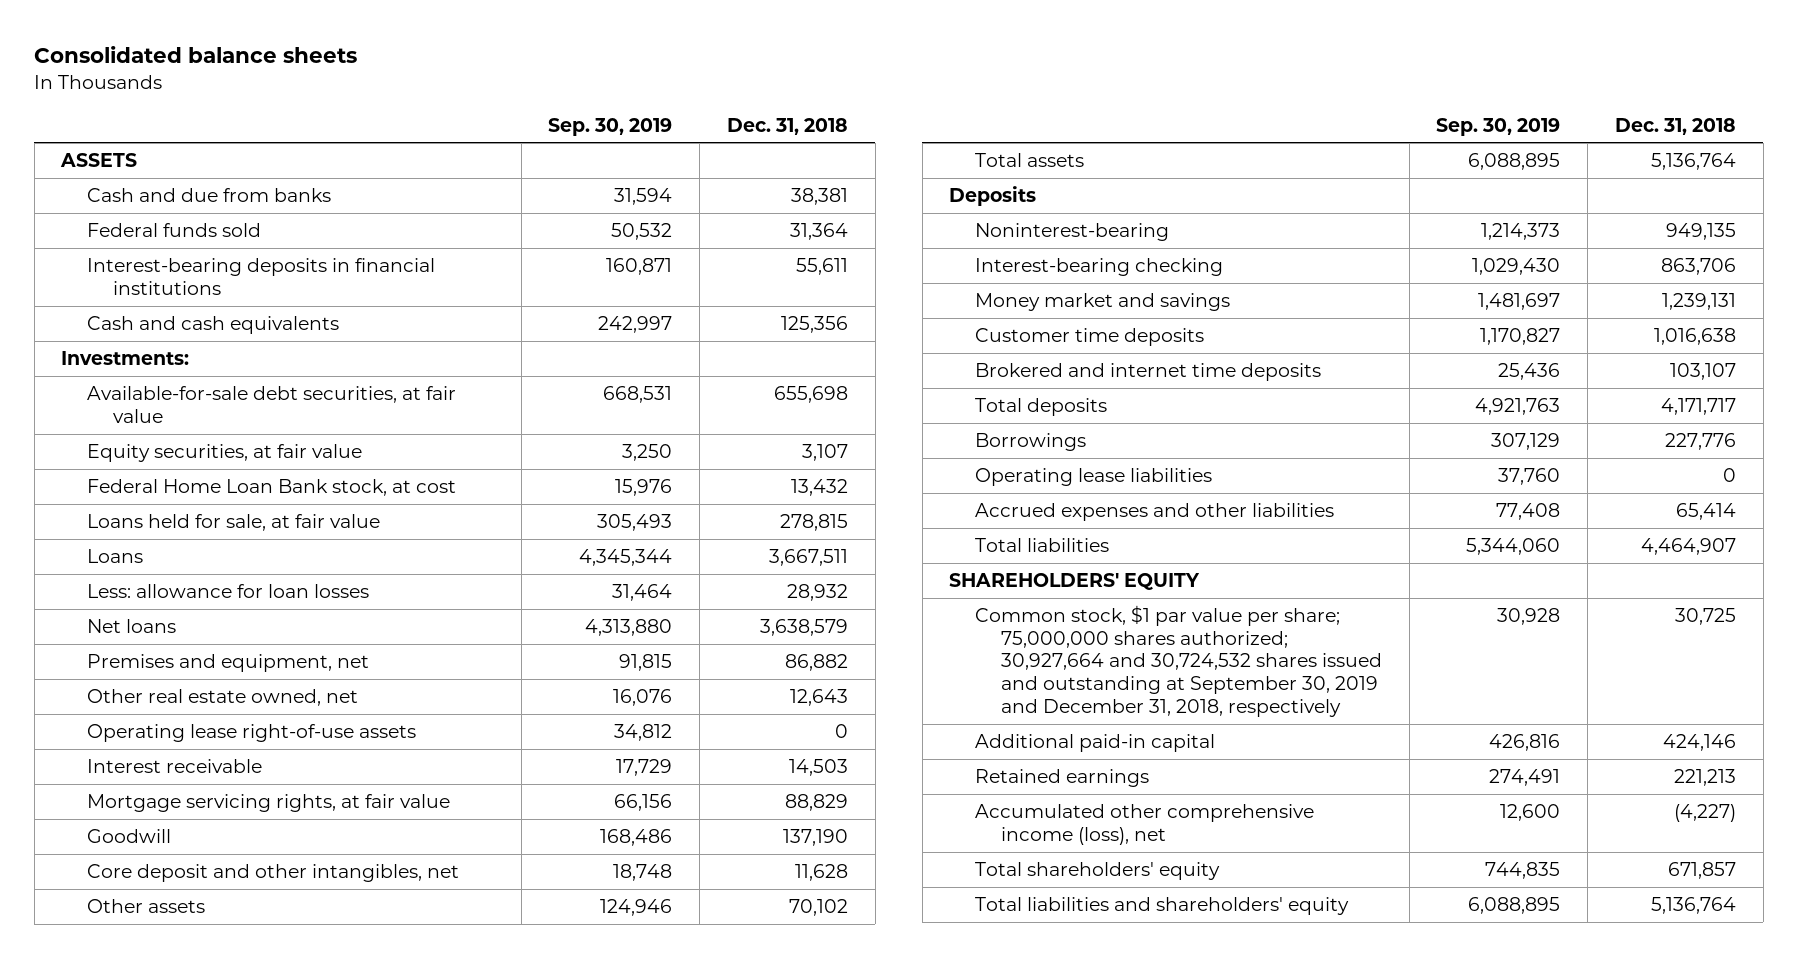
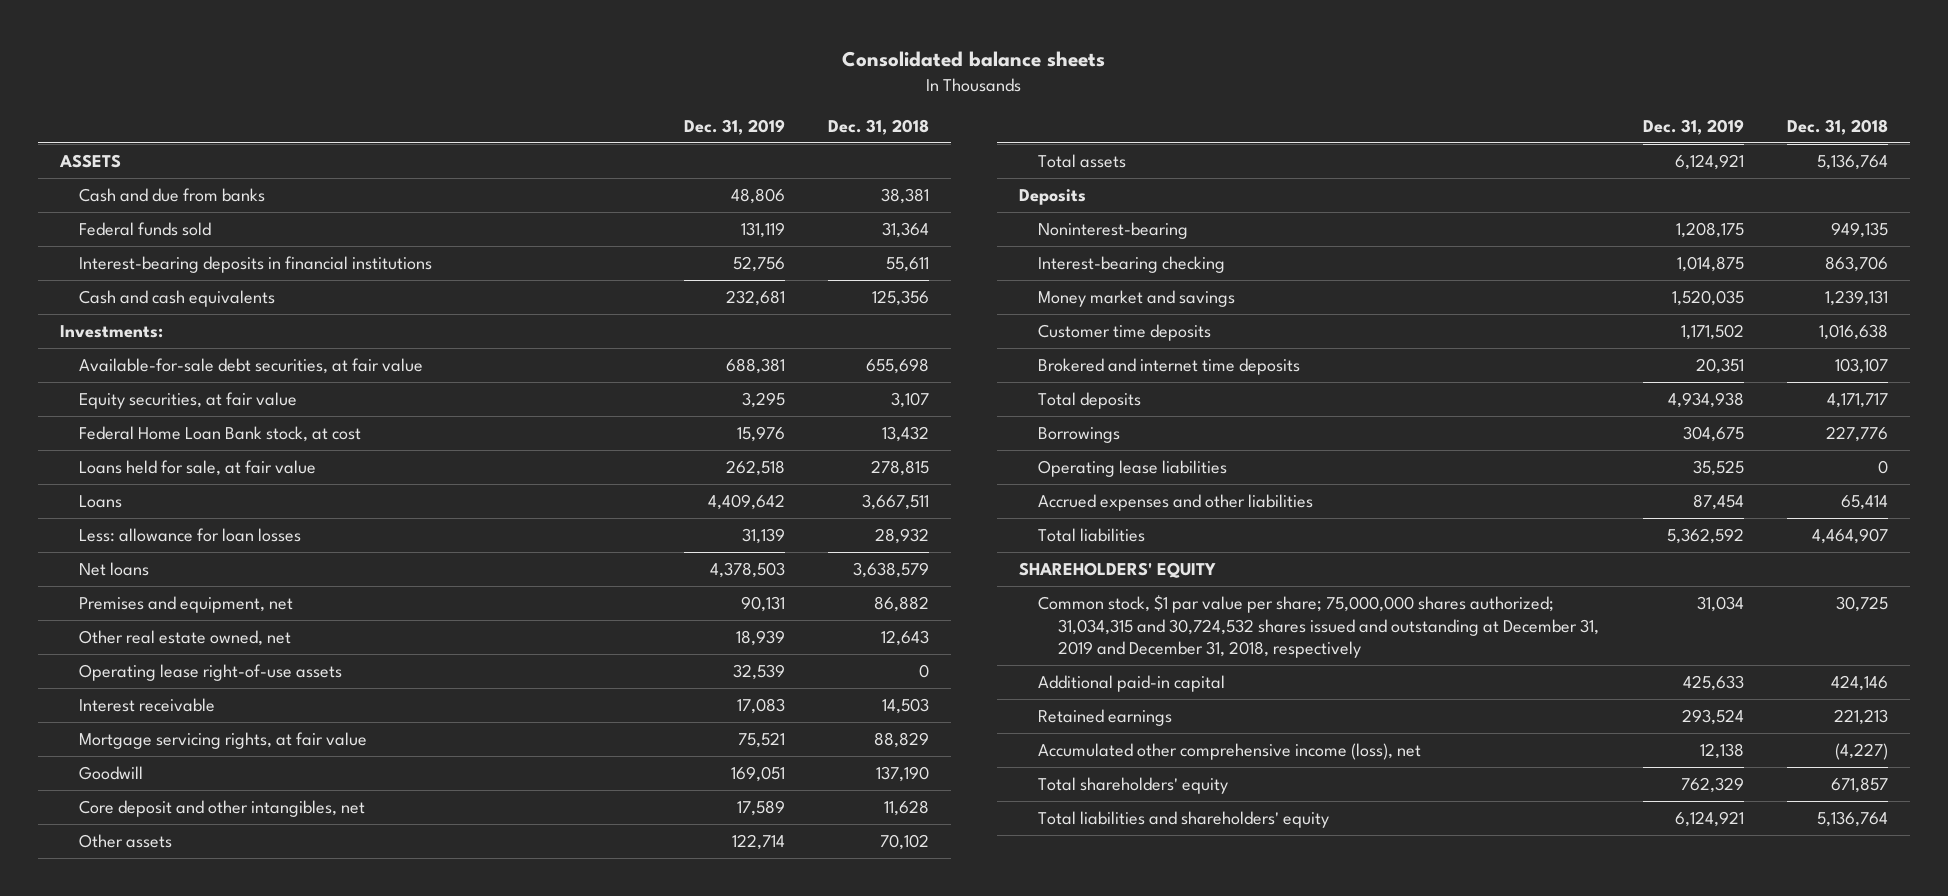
[548,117,673,136] Sep. 30, 2019 -> none
none -> [683,118,785,135] Dec. 31, 2019
[975,605,1382,717] Common stock, $1 par value per share; 75,000,000 shares authorized; 30,927,664 and 30,724,532 shares issued and outstanding at September 30, 2019 and December 31, 2018, respectively -> [1038,594,1599,659] Common stock, $1 par value per share; 75,000,000 shares authorized; 31,034,315 and 30,724,532 shares issued and outstanding at December 31, 2019 and December 31, 2018, respectively

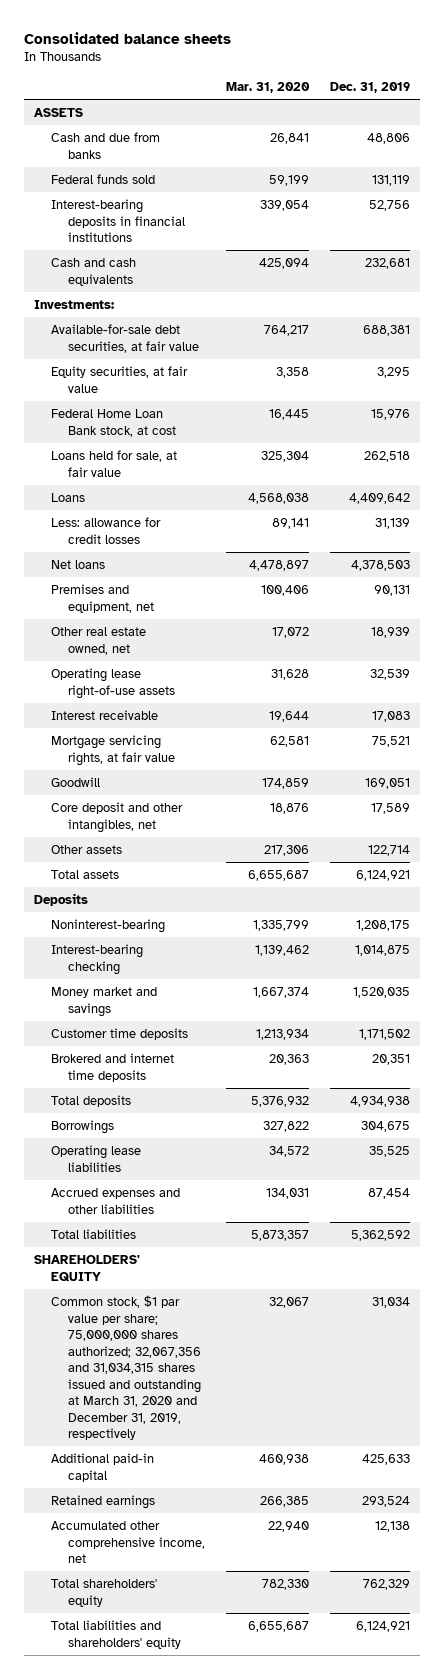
[828,118,930,135] Dec. 31, 2018 -> none
none -> [226,81,311,93] Mar. 31, 2020
[79,527,302,542] Less: allowance for loan losses -> [51,517,162,544] Less: allowance for credit losses
[1038,594,1599,659] Common stock, $1 par value per share; 75,000,000 shares authorized; 31,034,315 and 30,724,532 shares issued and outstanding at December 31, 2019 and December 31, 2018, respectively -> [51,1295,202,1441] Common stock, $1 par value per share; 75,000,000 shares authorized; 32,067,356 and 31,034,315 shares issued and outstanding at March 31, 2020 and December 31, 2019, respectively
[1038,742,1422,760] Accumulated other comprehensive income (loss), net -> [51,1521,206,1564] Accumulated other comprehensive income, net

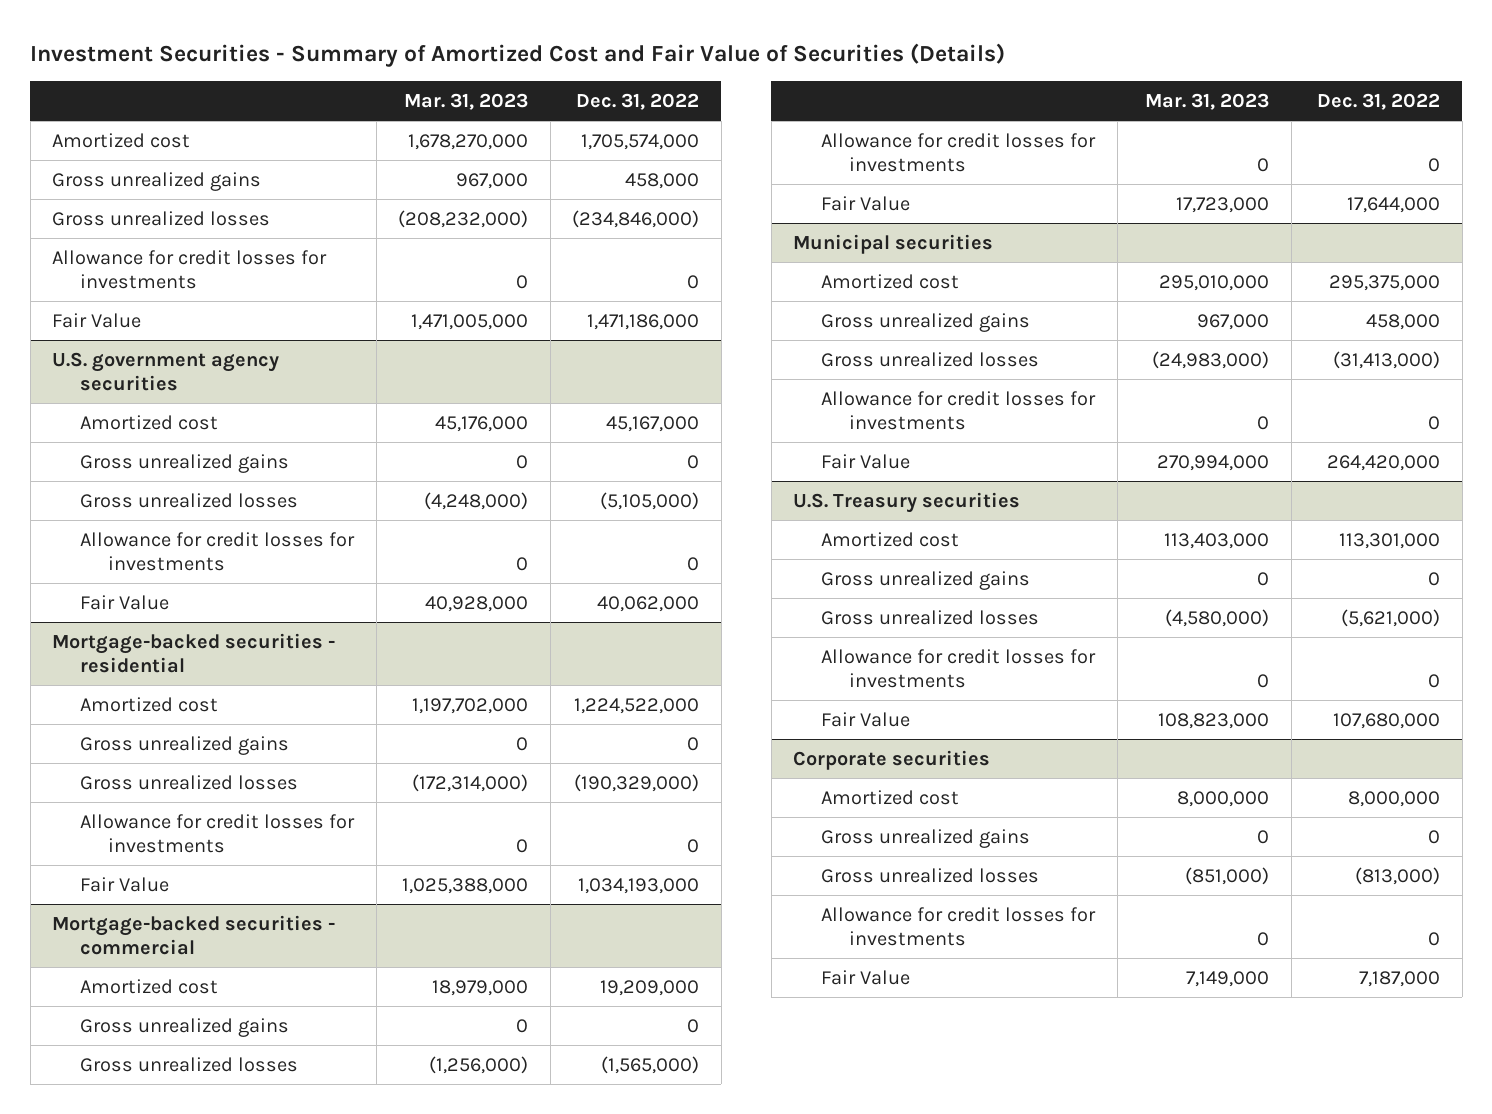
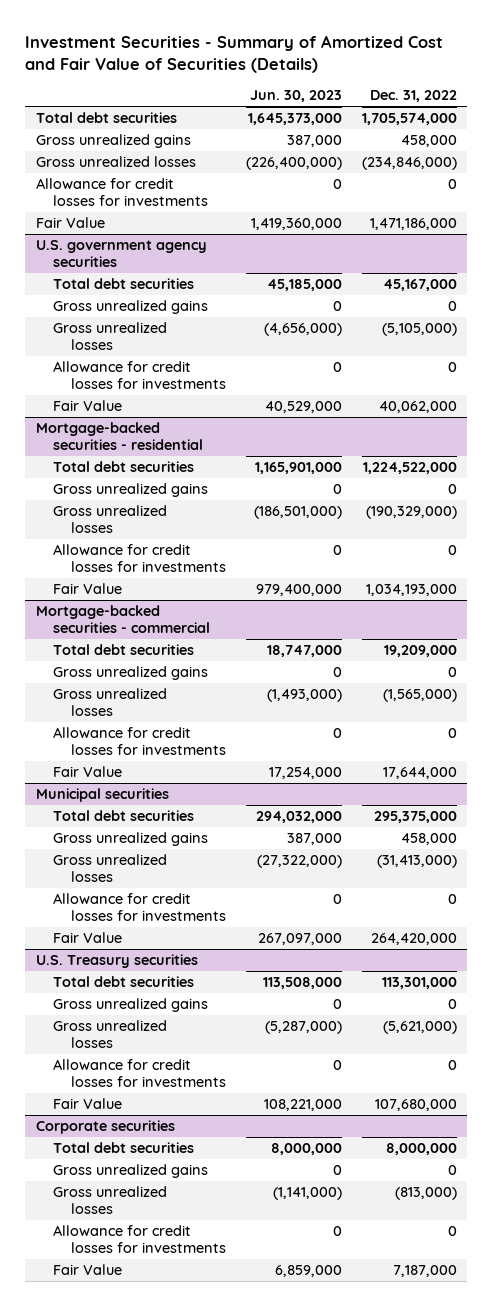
[404,92,529,110] Mar. 31, 2023 -> none
none -> [249,90,342,103] Jun. 30, 2023
[52,133,191,149] Amortized cost -> [35,112,177,124] Total debt securities
[80,415,219,431] Amortized cost -> [53,278,195,290] Total debt securities
[80,697,219,713] Amortized cost -> [53,461,195,473] Total debt securities
[80,979,219,995] Amortized cost -> [53,644,195,656] Total debt securities
[821,274,960,290] Amortized cost -> [53,810,195,822] Total debt securities
[821,532,960,548] Amortized cost -> [53,976,195,988] Total debt securities
[821,790,960,806] Amortized cost -> [53,1142,195,1154] Total debt securities

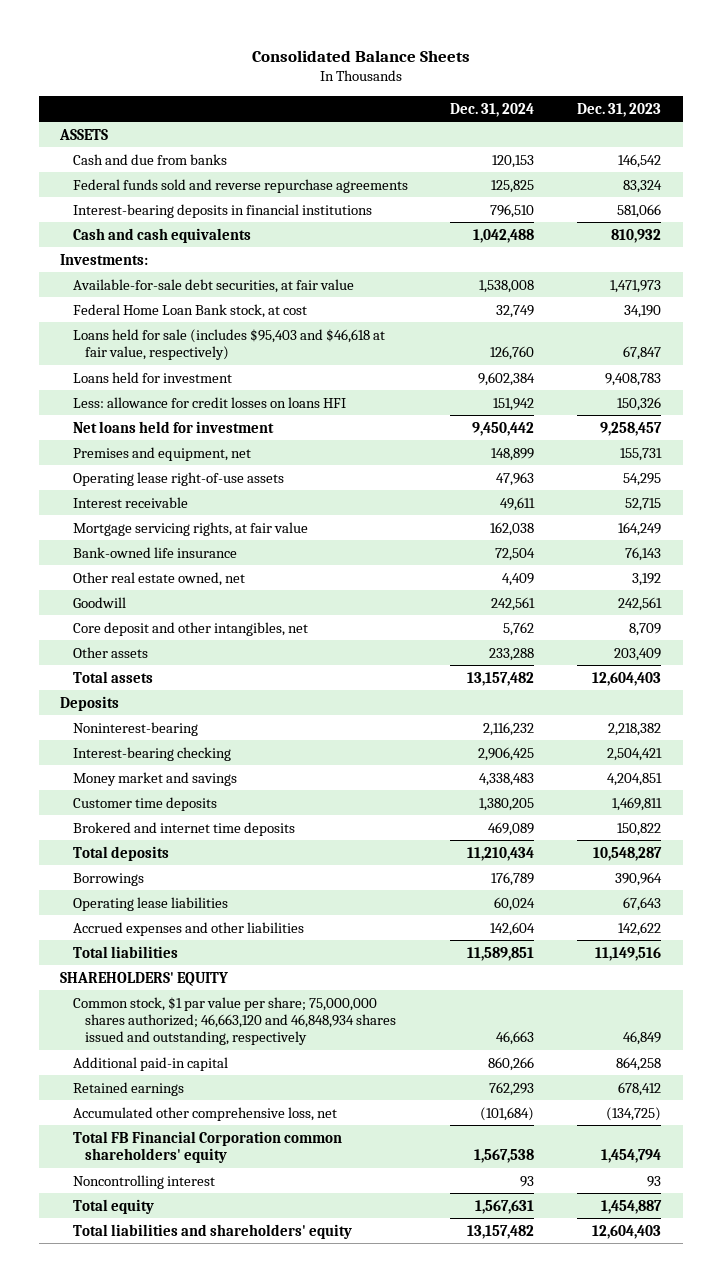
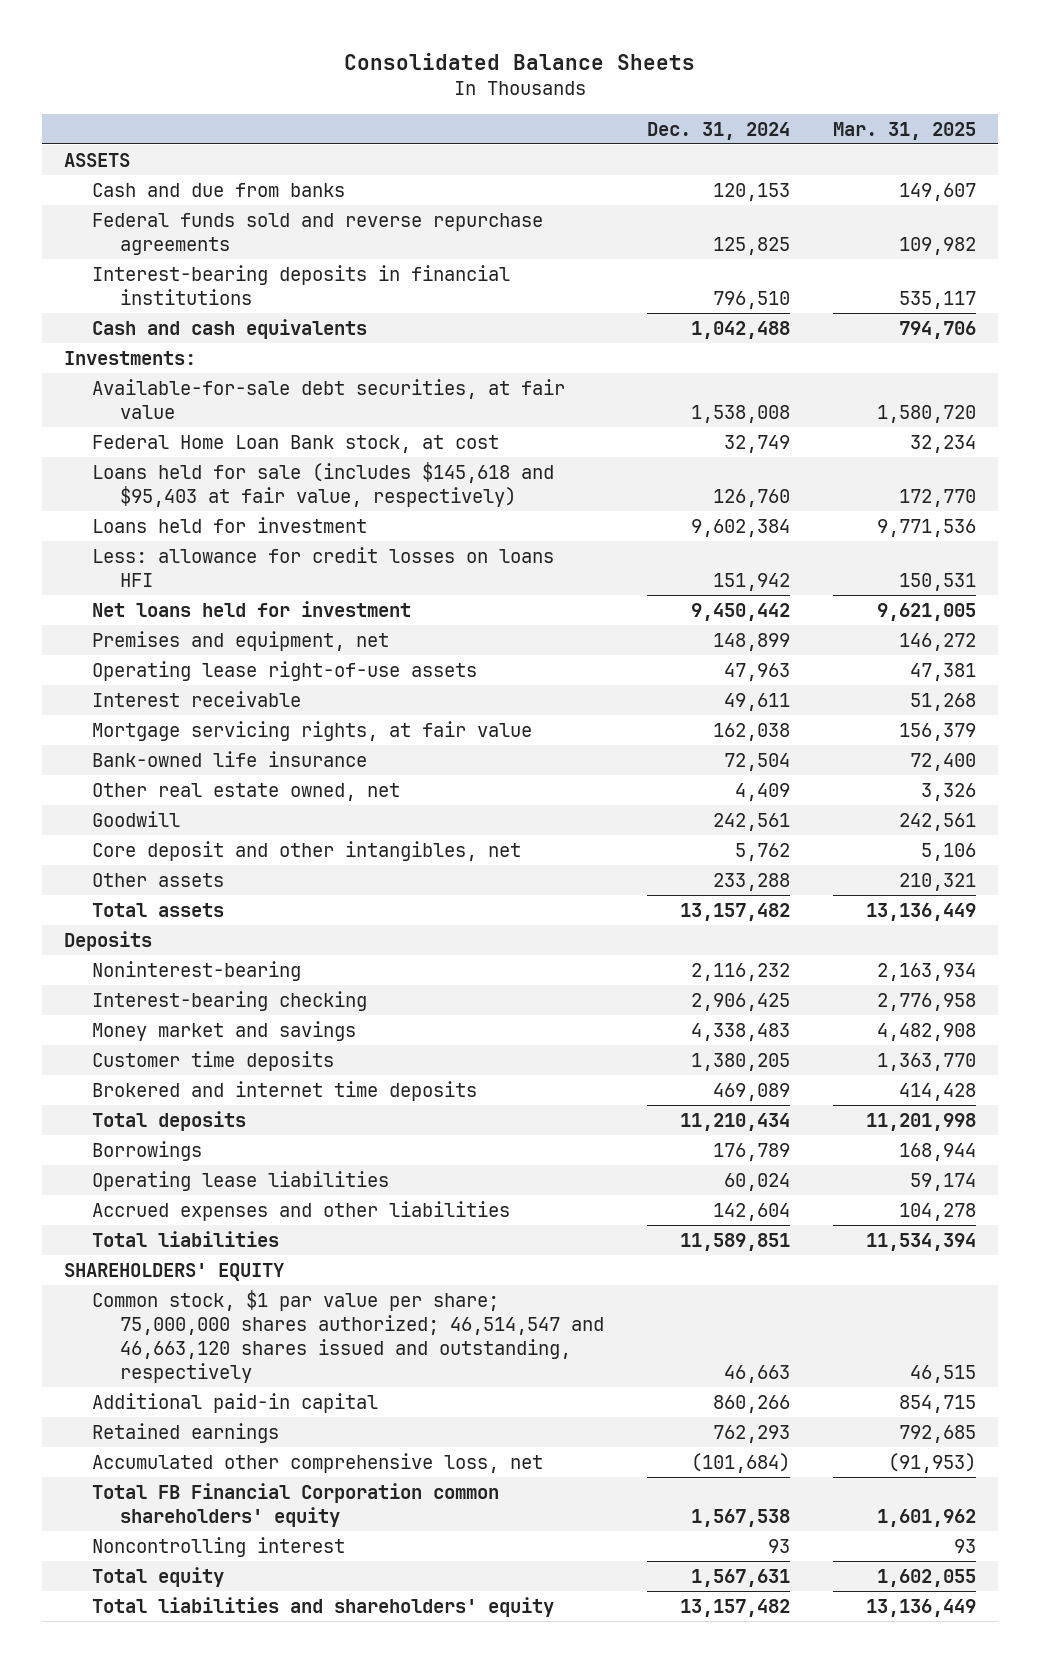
[577,102,662,117] Dec. 31, 2023 -> none
none -> [833,121,977,140] Mar. 31, 2025
[72,328,385,360] Loans held for sale (includes $95,403 and $46,618 at fair value, respectively) -> [91,461,554,507] Loans held for sale (includes $145,618 and $95,403 at fair value, respectively)
[72,996,396,1045] Common stock, $1 par value per share; 75,000,000 shares authorized; 46,663,120 and 46,848,934 shares issued and outstanding, respectively -> [91,1289,604,1383] Common stock, $1 par value per share; 75,000,000 shares authorized; 46,514,547 and 46,663,120 shares issued and outstanding, respectively

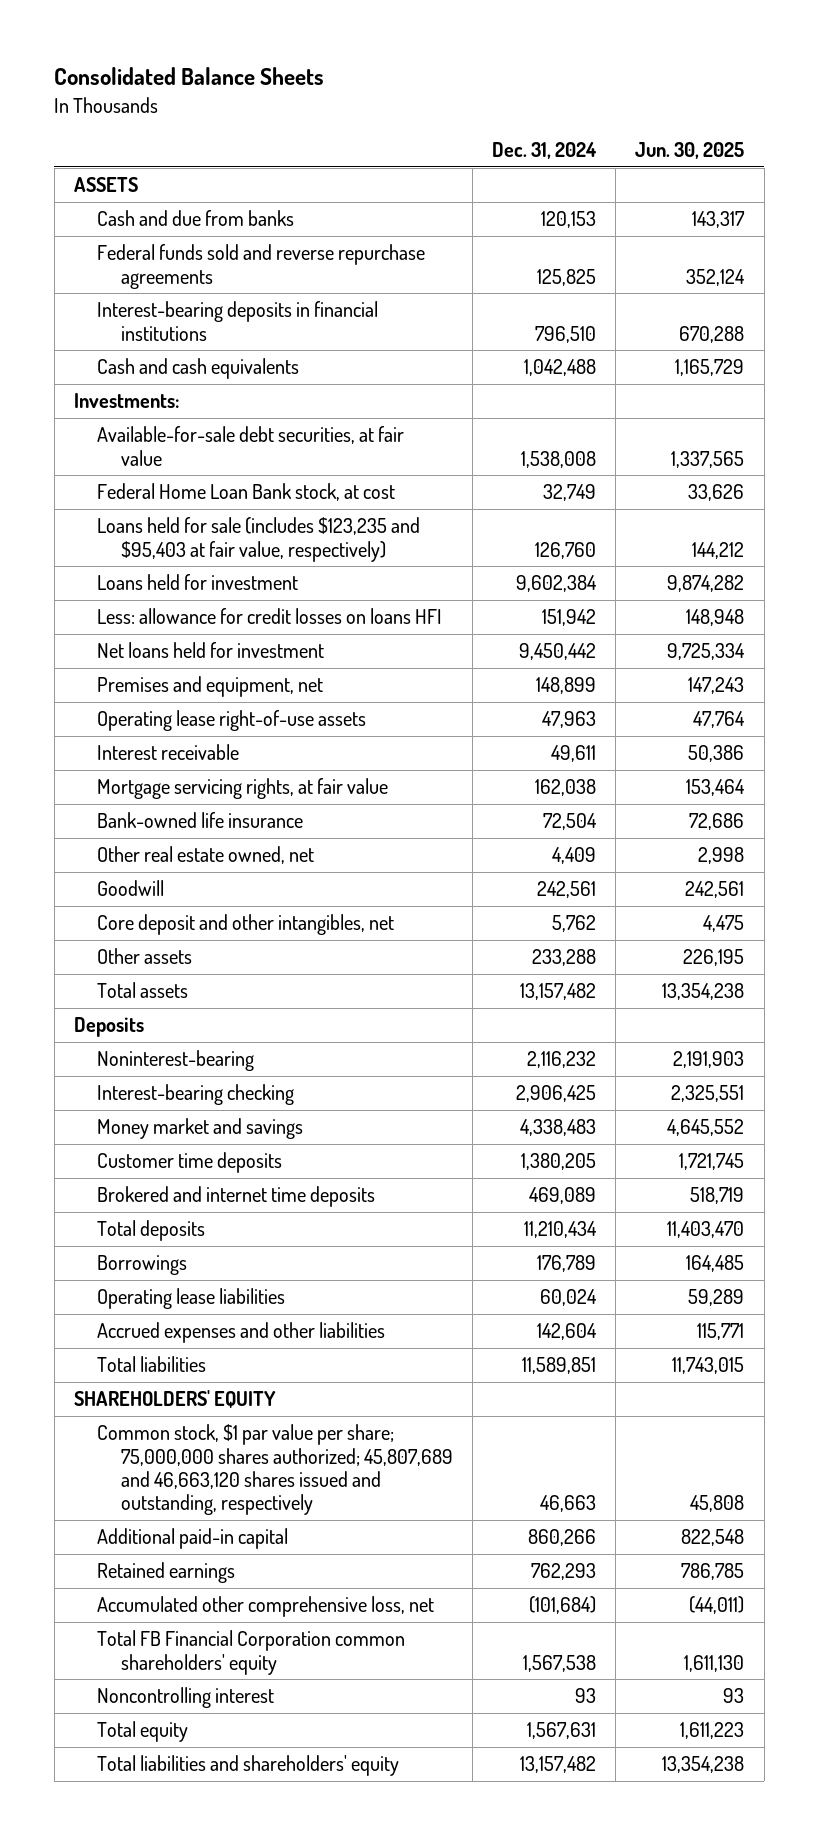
[833,121,977,140] Mar. 31, 2025 -> none
none -> [635,142,745,160] Jun. 30, 2025
[91,461,554,507] Loans held for sale (includes $145,618 and $95,403 at fair value, respectively) -> [97,517,421,562] Loans held for sale (includes $123,235 and $95,403 at fair value, respectively)
[91,1289,604,1383] Common stock, $1 par value per share; 75,000,000 shares authorized; 46,514,547 and 46,663,120 shares issued and outstanding, respectively -> [97,1424,453,1516] Common stock, $1 par value per share; 75,000,000 shares authorized; 45,807,689 and 46,663,120 shares issued and outstanding, respectively

